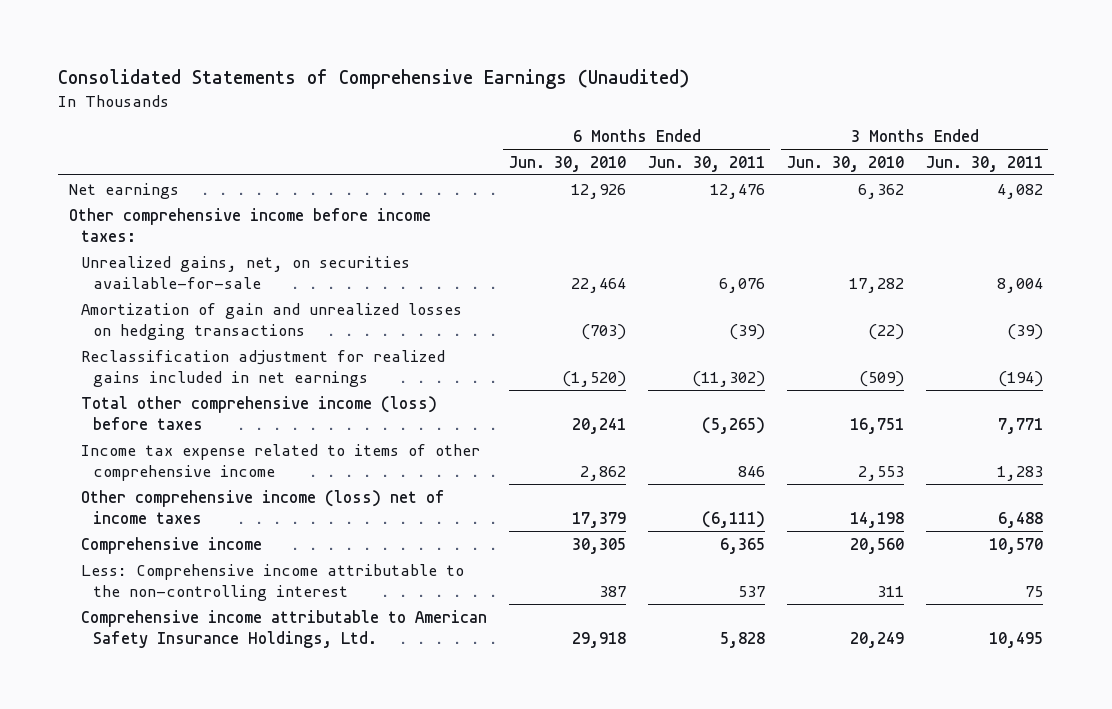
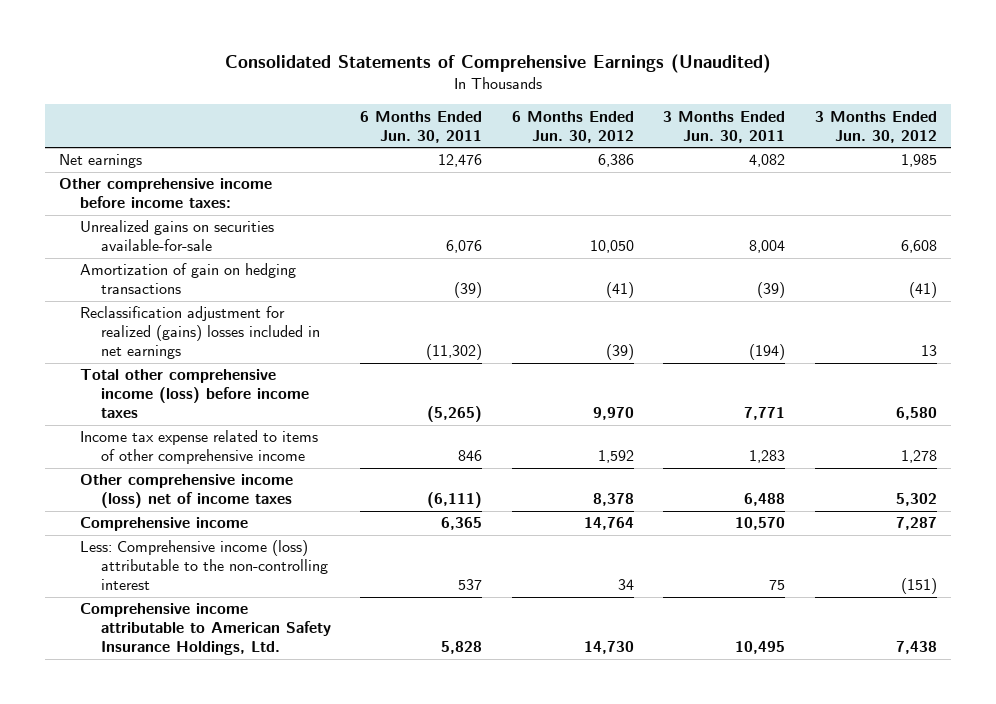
[508,155,626,172] Jun. 30, 2010 -> none
[786,155,904,172] Jun. 30, 2010 -> none
none -> [511,110,634,143] 6 Months Ended Jun. 30, 2012
none -> [814,110,937,143] 3 Months Ended Jun. 30, 2012
[81,255,411,289] Unrealized gains, net, on securities available-for-sale -> [79,220,274,252] Unrealized gains on securities available-for-sale
[81,302,463,340] Amortization of gain and unrealized losses on hedging transactions -> [79,263,296,295] Amortization of gain on hedging transactions
[81,349,446,387] Reclassification adjustment for realized gains included in net earnings -> [79,306,320,360] Reclassification adjustment for realized (gains) losses included in net earnings
[81,395,438,430] Total other comprehensive income (loss) before taxes -> [79,369,309,419] Total other comprehensive income (loss) before income taxes
[81,563,465,601] Less: Comprehensive income attributable to the non-controlling interest -> [79,540,328,591] Less: Comprehensive income (loss) attributable to the non-controlling interest

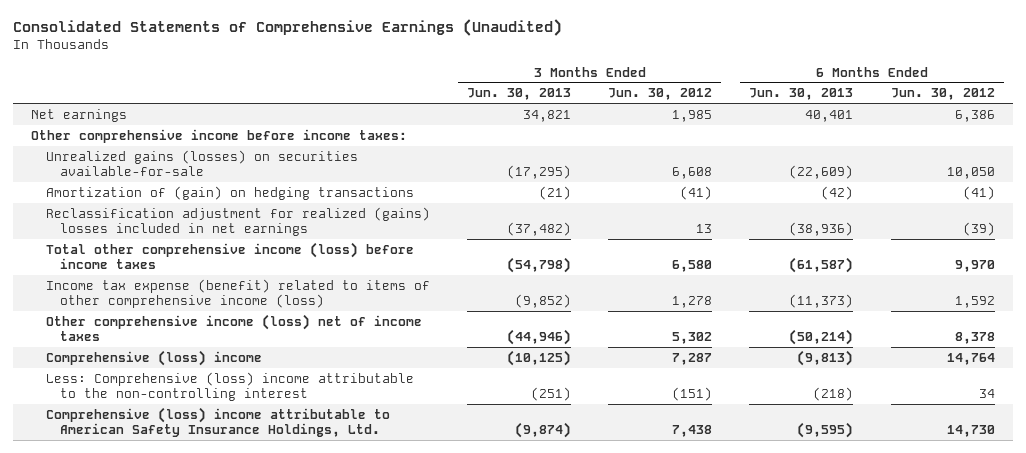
[360,110,483,143] 6 Months Ended Jun. 30, 2011 -> none
[663,110,786,143] 3 Months Ended Jun. 30, 2011 -> none
none -> [466,88,571,101] Jun. 30, 2013
none -> [749,88,854,101] Jun. 30, 2013
[79,220,274,252] Unrealized gains on securities available-for-sale -> [45,149,358,177] Unrealized gains (losses) on securities available-for-sale
[79,263,296,295] Amortization of gain on hedging transactions -> [45,185,414,200] Amortization of (gain) on hedging transactions
[79,430,318,465] Income tax expense related to items of other comprehensive income -> [45,278,430,309] Income tax expense (benefit) related to items of other comprehensive income (loss)
[79,517,248,532] Comprehensive income -> [45,349,262,366] Comprehensive (loss) income
[79,540,328,591] Less: Comprehensive income (loss) attributable to the non-controlling interest -> [45,371,414,402] Less: Comprehensive (loss) income attributable to the non-controlling interest
[79,603,331,656] Comprehensive income attributable to American Safety Insurance Holdings, Ltd. -> [45,406,390,438] Comprehensive (loss) income attributable to American Safety Insurance Holdings, Ltd.

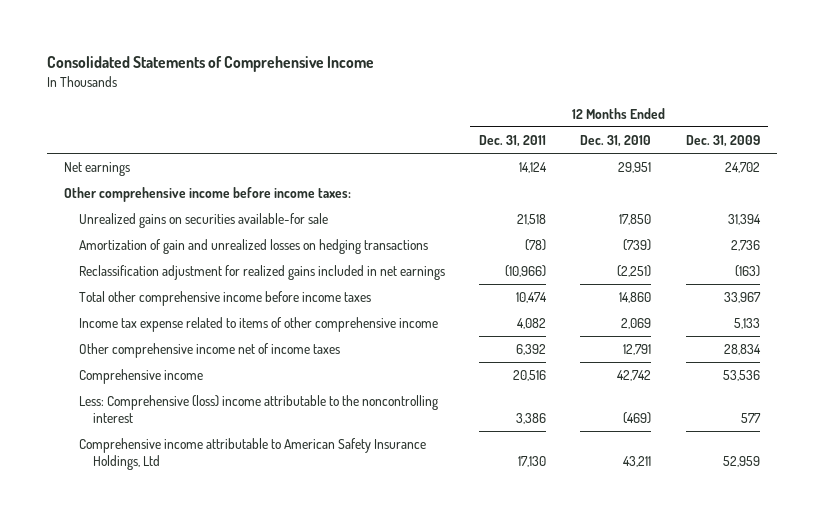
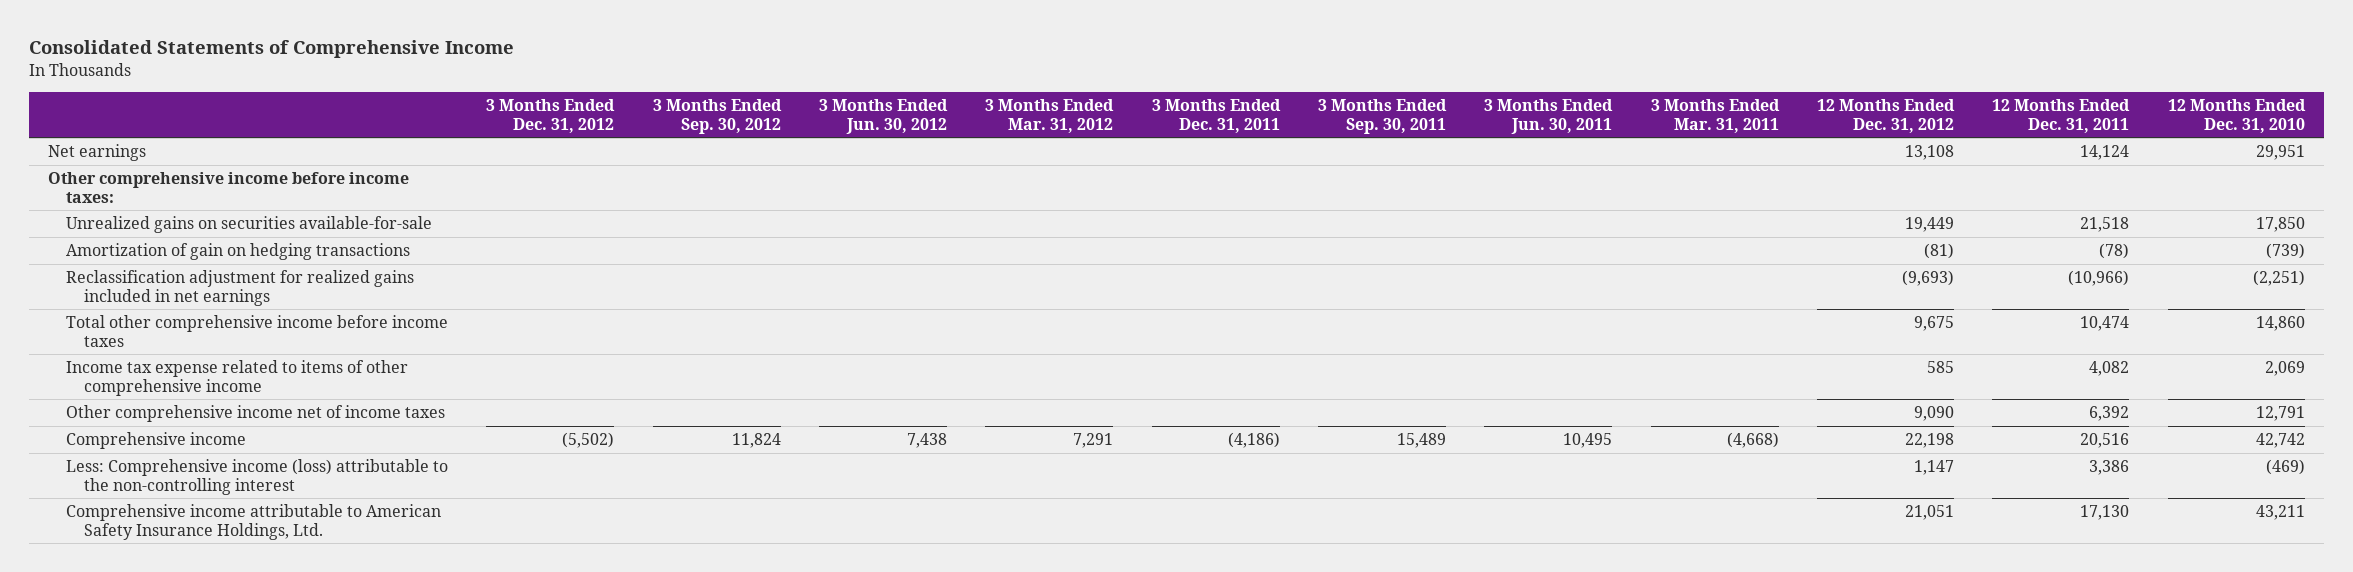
[685,134,760,147] Dec. 31, 2009 -> none
none -> [486,99,616,133] 3 Months Ended Dec. 31, 2012
none -> [652,99,782,134] 3 Months Ended Sep. 30, 2012
none -> [818,99,948,134] 3 Months Ended Jun. 30, 2012
none -> [985,99,1115,133] 3 Months Ended Mar. 31, 2012
none -> [1151,99,1281,133] 3 Months Ended Dec. 31, 2011
none -> [1317,99,1447,134] 3 Months Ended Sep. 30, 2011
none -> [1484,99,1614,134] 3 Months Ended Jun. 30, 2011
none -> [1650,99,1780,133] 3 Months Ended Mar. 31, 2011
none -> [1816,99,1955,133] 12 Months Ended Dec. 31, 2012
[78,213,328,229] Unrealized gains on securities available-for sale -> [65,216,432,234] Unrealized gains on securities available-for-sale
[78,239,428,255] Amortization of gain and unrealized losses on hedging transactions -> [65,243,410,261] Amortization of gain on hedging transactions
[78,395,438,424] Less: Comprehensive (loss) income attributable to the noncontrolling interest -> [65,459,448,495] Less: Comprehensive income (loss) attributable to the non-controlling interest
[78,438,426,471] Comprehensive income attributable to American Safety Insurance Holdings, Ltd -> [65,504,441,540] Comprehensive income attributable to American Safety Insurance Holdings, Ltd.

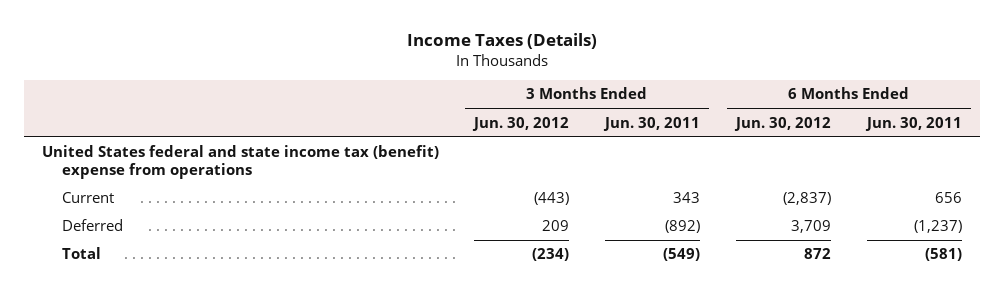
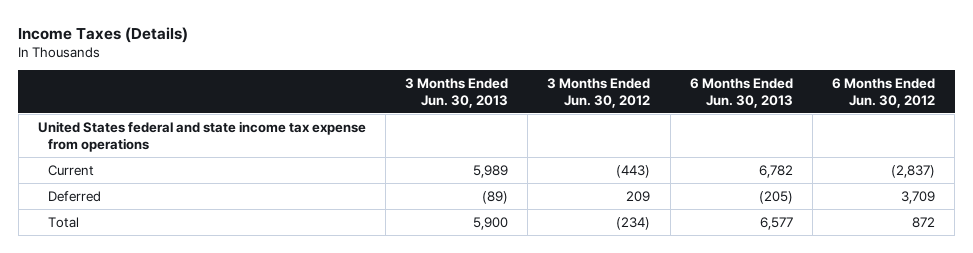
[603,116,701,131] Jun. 30, 2011 -> none
[865,116,963,131] Jun. 30, 2011 -> none
none -> [405,77,509,108] 3 Months Ended Jun. 30, 2013
none -> [689,77,793,108] 6 Months Ended Jun. 30, 2013
[41,145,439,180] United States federal and state income tax (benefit) expense from operations -> [37,120,366,152] United States federal and state income tax expense from operations

